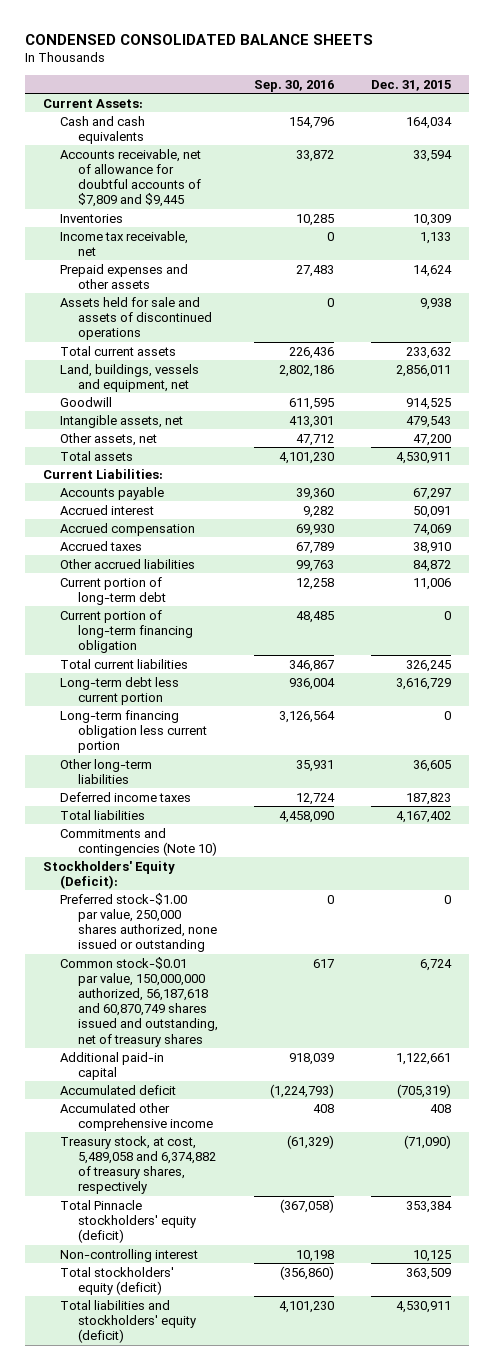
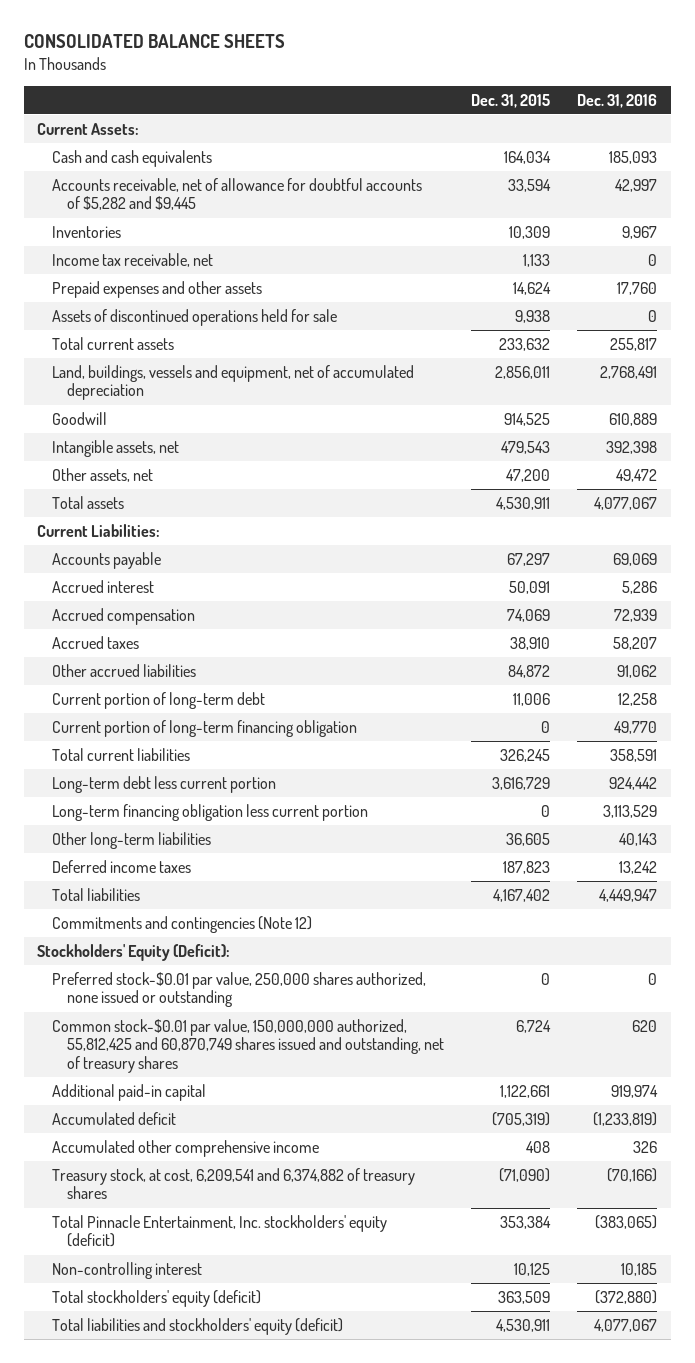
[24,33,373,45] CONDENSED CONSOLIDATED BALANCE SHEETS -> [23,34,285,49] CONSOLIDATED BALANCE SHEETS
[254,79,335,92] Sep. 30, 2016 -> none
none -> [577,93,658,108] Dec. 31, 2016
[60,148,202,208] Accounts receivable, net of allowance for doubtful accounts of $7,809 and $9,445 -> [52,177,423,211] Accounts receivable, net of allowance for doubtful accounts of $5,282 and $9,445
[60,296,212,341] Assets held for sale and assets of discontinued operations -> [52,308,338,326] Assets of discontinued operations held for sale
[60,363,200,392] Land, buildings, vessels and equipment, net -> [52,364,415,401] Land, buildings, vessels and equipment, net of accumulated depreciation
[60,827,217,856] Commitments and contingencies (Note 10) -> [52,915,313,933] Commitments and contingencies (Note 12)
[60,892,217,953] Preferred stock-$1.00 par value, 250,000 shares authorized, none issued or outstanding -> [52,971,427,1008] Preferred stock-$0.01 par value, 250,000 shares authorized, none issued or outstanding
[60,956,218,1047] Common stock-$0.01 par value, 150,000,000 authorized, 56,187,618 and 60,870,749 shares issued and outstanding, net of treasury shares -> [52,1018,444,1074] Common stock-$0.01 par value, 150,000,000 authorized, 55,812,425 and 60,870,749 shares issued and outstanding, net of treasury shares
[60,1135,216,1195] Treasury stock, at cost, 5,489,058 and 6,374,882 of treasury shares, respectively -> [52,1167,416,1200] Treasury stock, at cost, 6,209,541 and 6,374,882 of treasury shares
[60,1199,196,1244] Total Pinnacle stockholders' equity (deficit) -> [52,1214,388,1248] Total Pinnacle Entertainment, Inc. stockholders' equity (deficit)

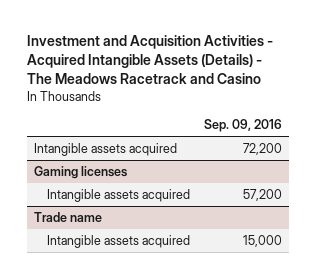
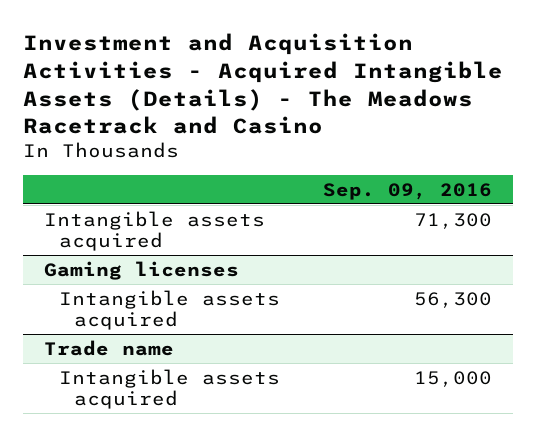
[242,142,282,155] 72,200 -> [413,212,492,229] 71,300
[242,188,282,201] 57,200 -> [413,291,492,308] 56,300

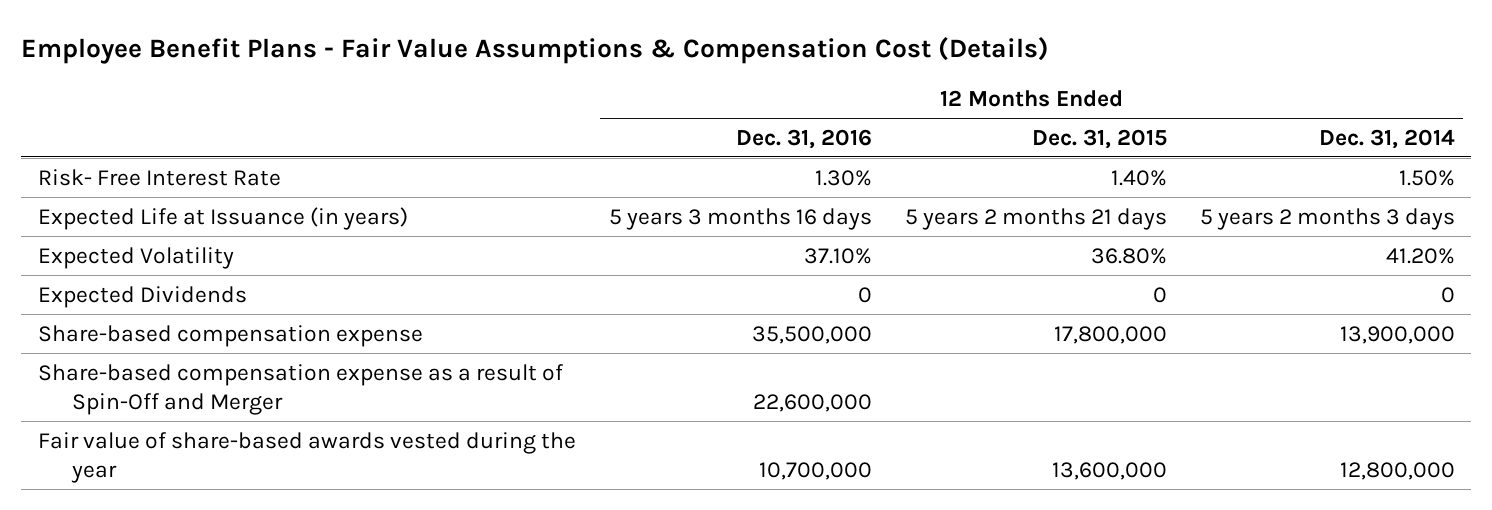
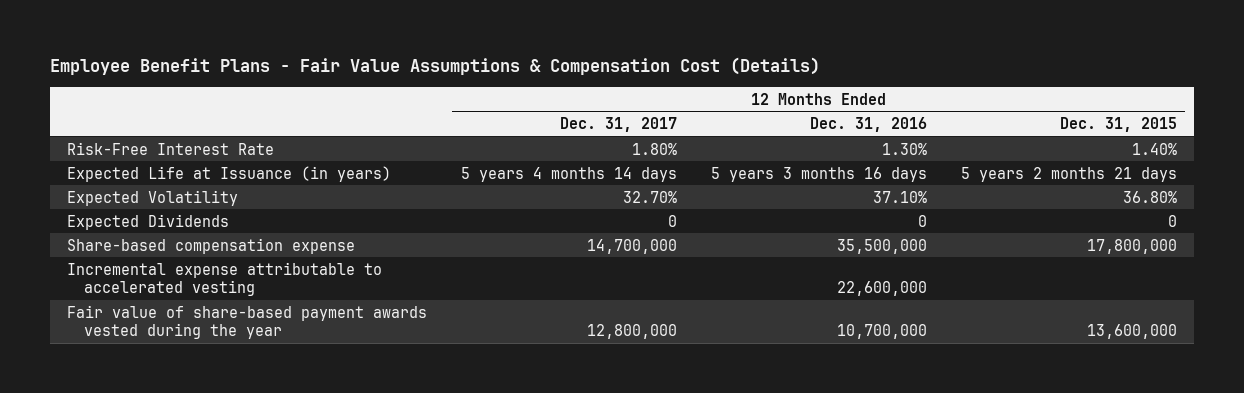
[1318,128,1455,149] Dec. 31, 2014 -> none
none -> [559,116,677,132] Dec. 31, 2017
[37,168,281,186] Risk- Free Interest Rate -> [66,141,274,155] Risk-Free Interest Rate
[37,363,563,416] Share-based compensation expense as a result of Spin-Off and Merger -> [66,261,382,297] Incremental expense attributable to accelerated vesting
[37,431,576,484] Fair value of share-based awards vested during the year -> [66,304,427,340] Fair value of share-based payment awards vested during the year

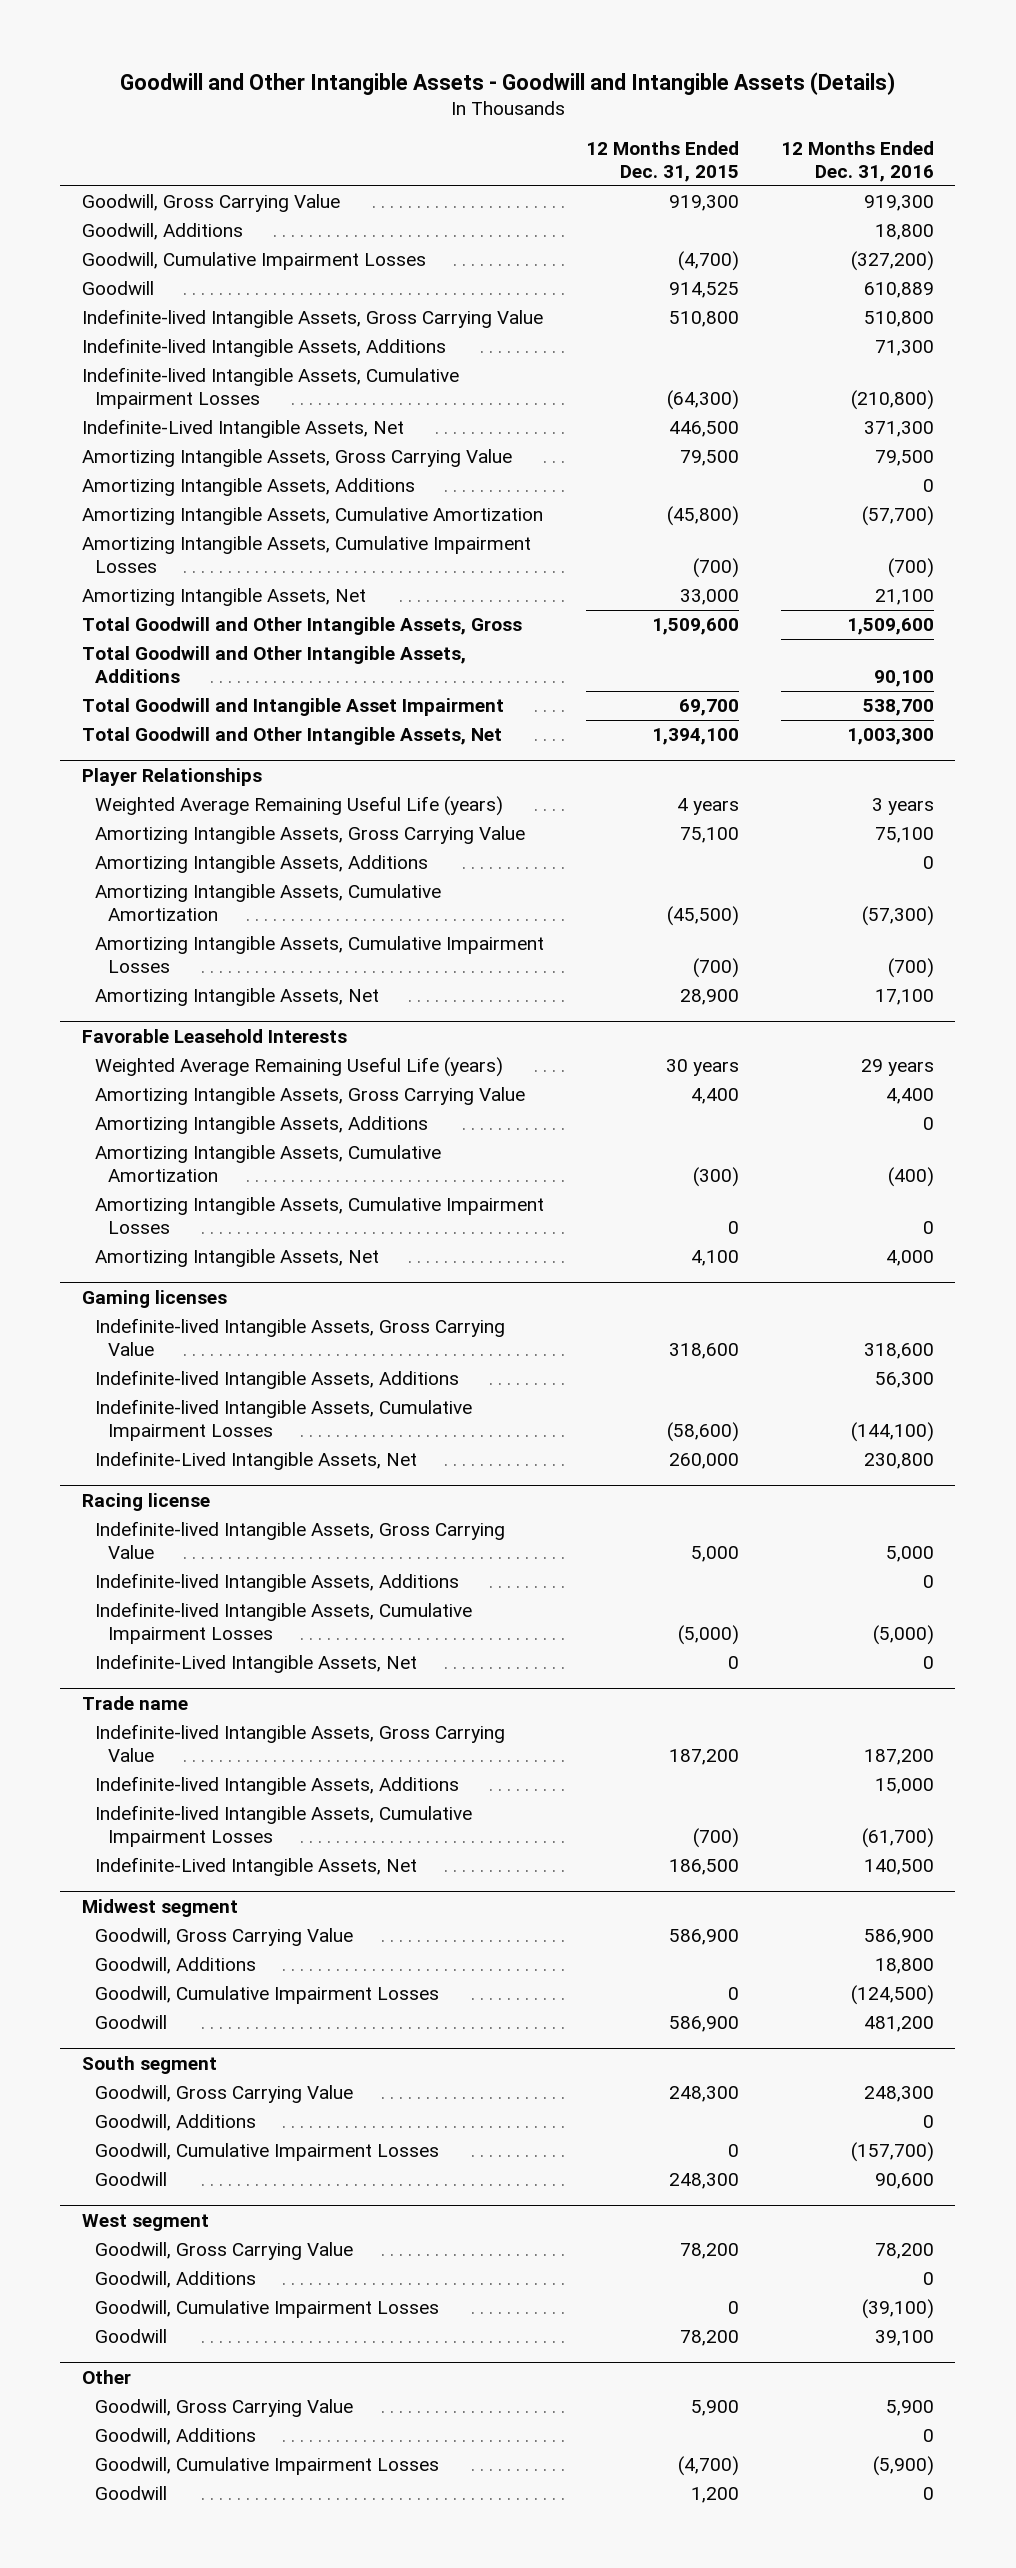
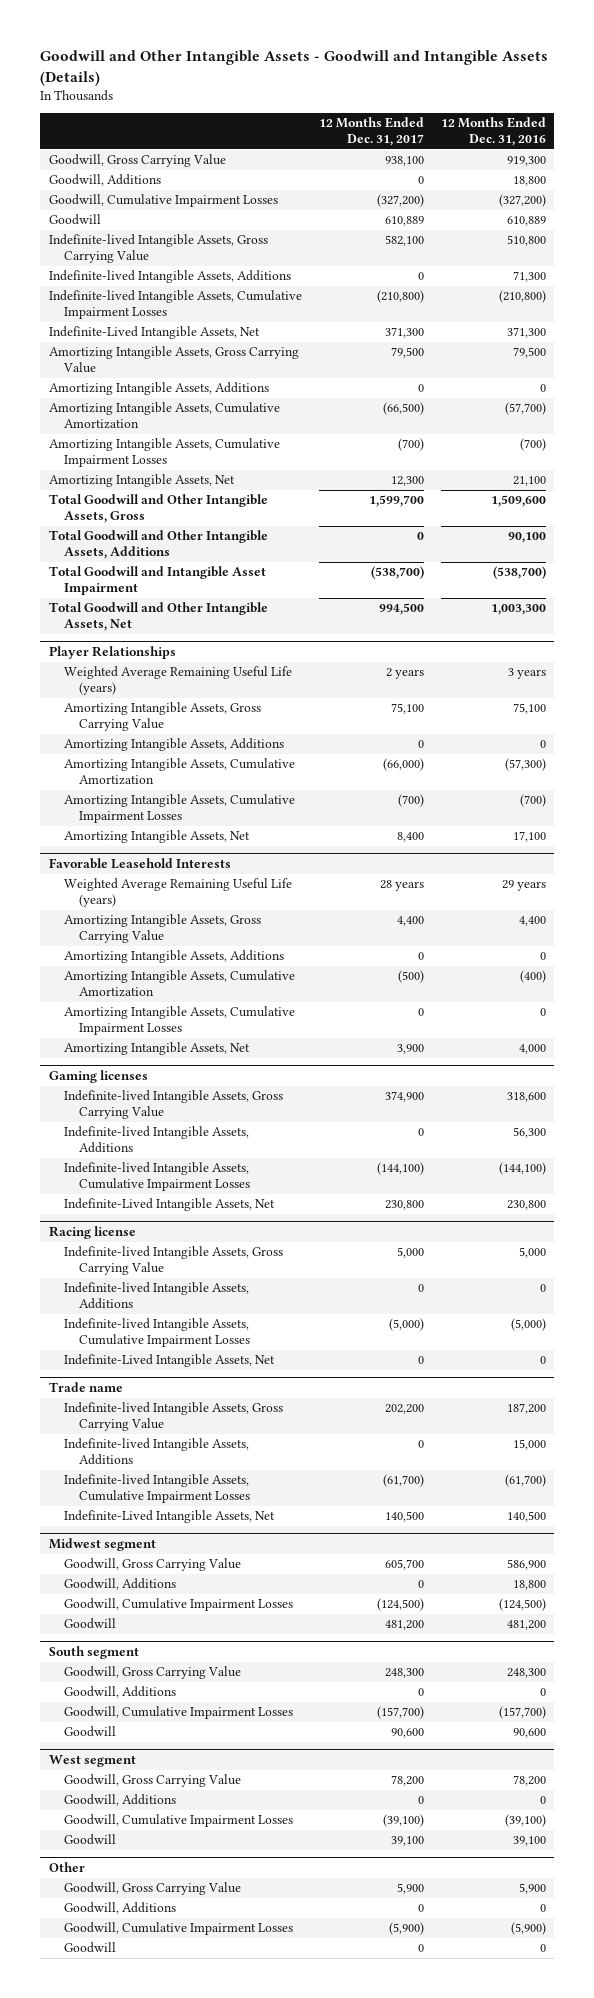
[586,141,740,182] 12 Months Ended Dec. 31, 2015 -> none
none -> [318,117,424,146] 12 Months Ended Dec. 31, 2017
[863,699,935,717] 538,700 -> [492,566,546,580] (538,700)

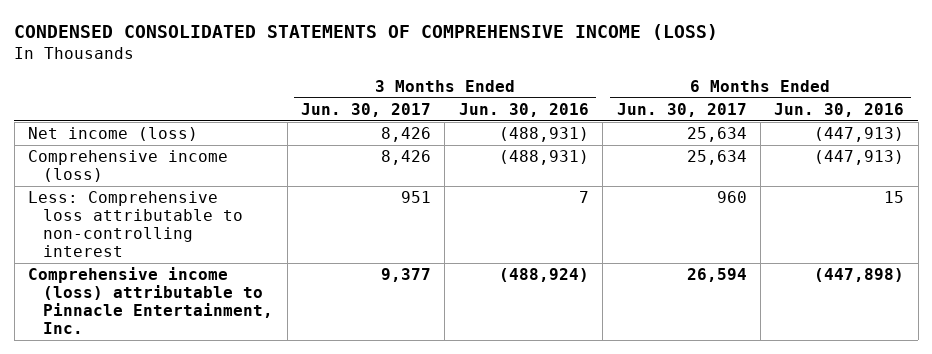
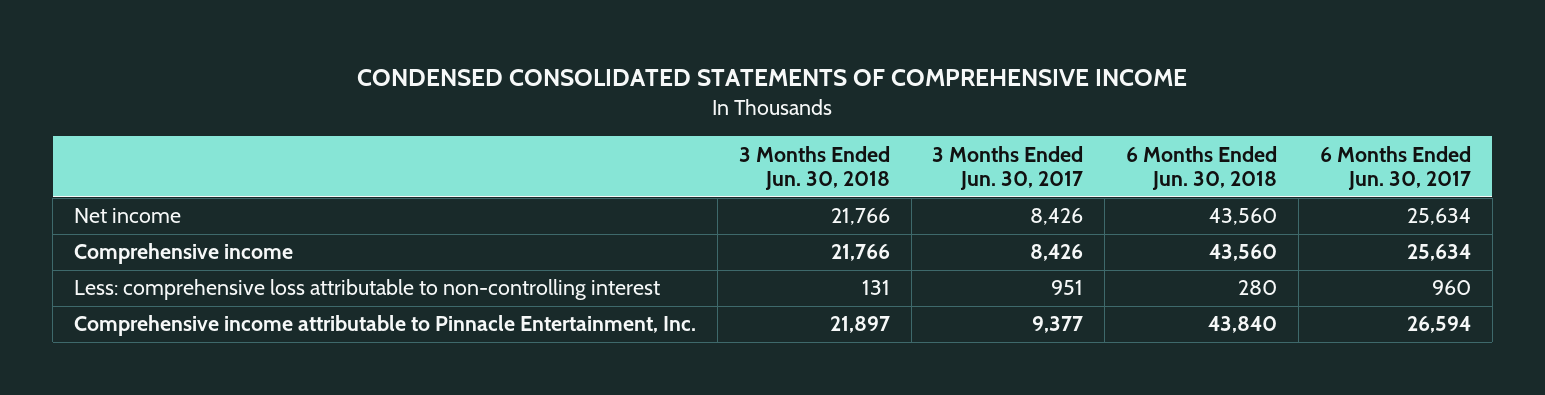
[14,24,719,41] CONDENSED CONSOLIDATED STATEMENTS OF COMPREHENSIVE INCOME (LOSS) -> [357,68,1188,86] CONDENSED CONSOLIDATED STATEMENTS OF COMPREHENSIVE INCOME
[458,103,589,118] Jun. 30, 2016 -> none
[774,103,905,118] Jun. 30, 2016 -> none
none -> [738,145,890,191] 3 Months Ended Jun. 30, 2018
none -> [1126,145,1278,191] 6 Months Ended Jun. 30, 2018
[28,127,199,142] Net income (loss) -> [73,208,181,224] Net income
[28,150,229,183] Comprehensive income (loss) -> [73,243,293,265] Comprehensive income
[28,191,244,258] Less: Comprehensive loss attributable to non-controlling interest -> [73,279,660,301] Less: comprehensive loss attributable to non-controlling interest
[28,267,274,335] Comprehensive income (loss) attributable to Pinnacle Entertainment, Inc. -> [73,315,696,337] Comprehensive income attributable to Pinnacle Entertainment, Inc.

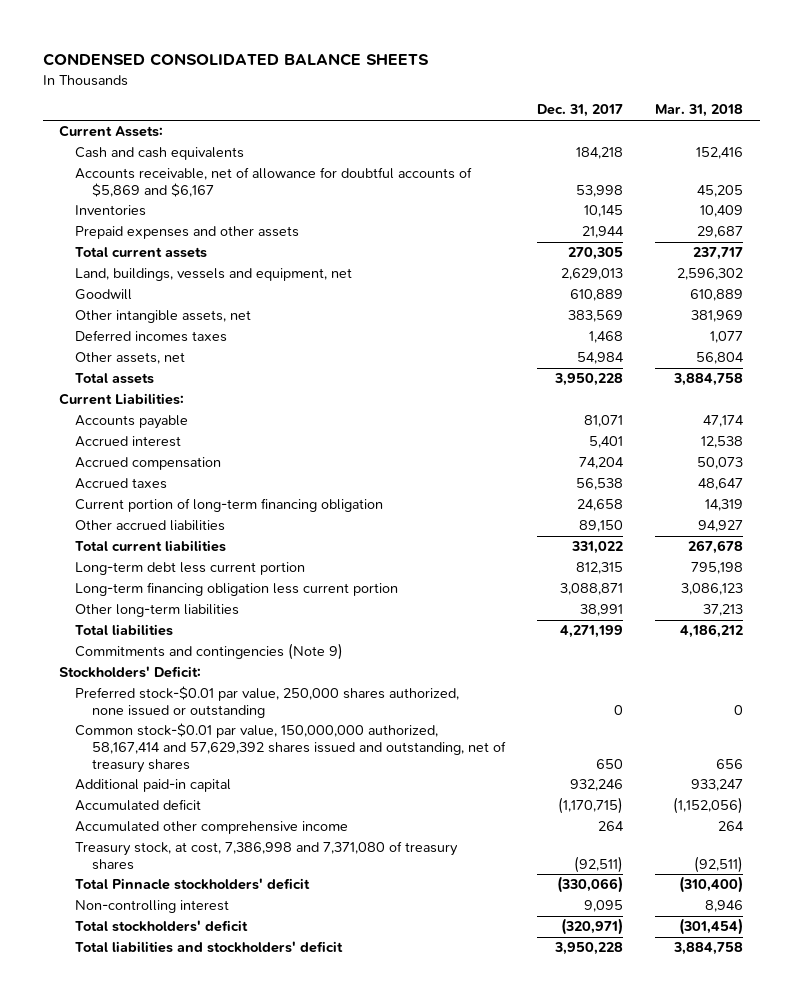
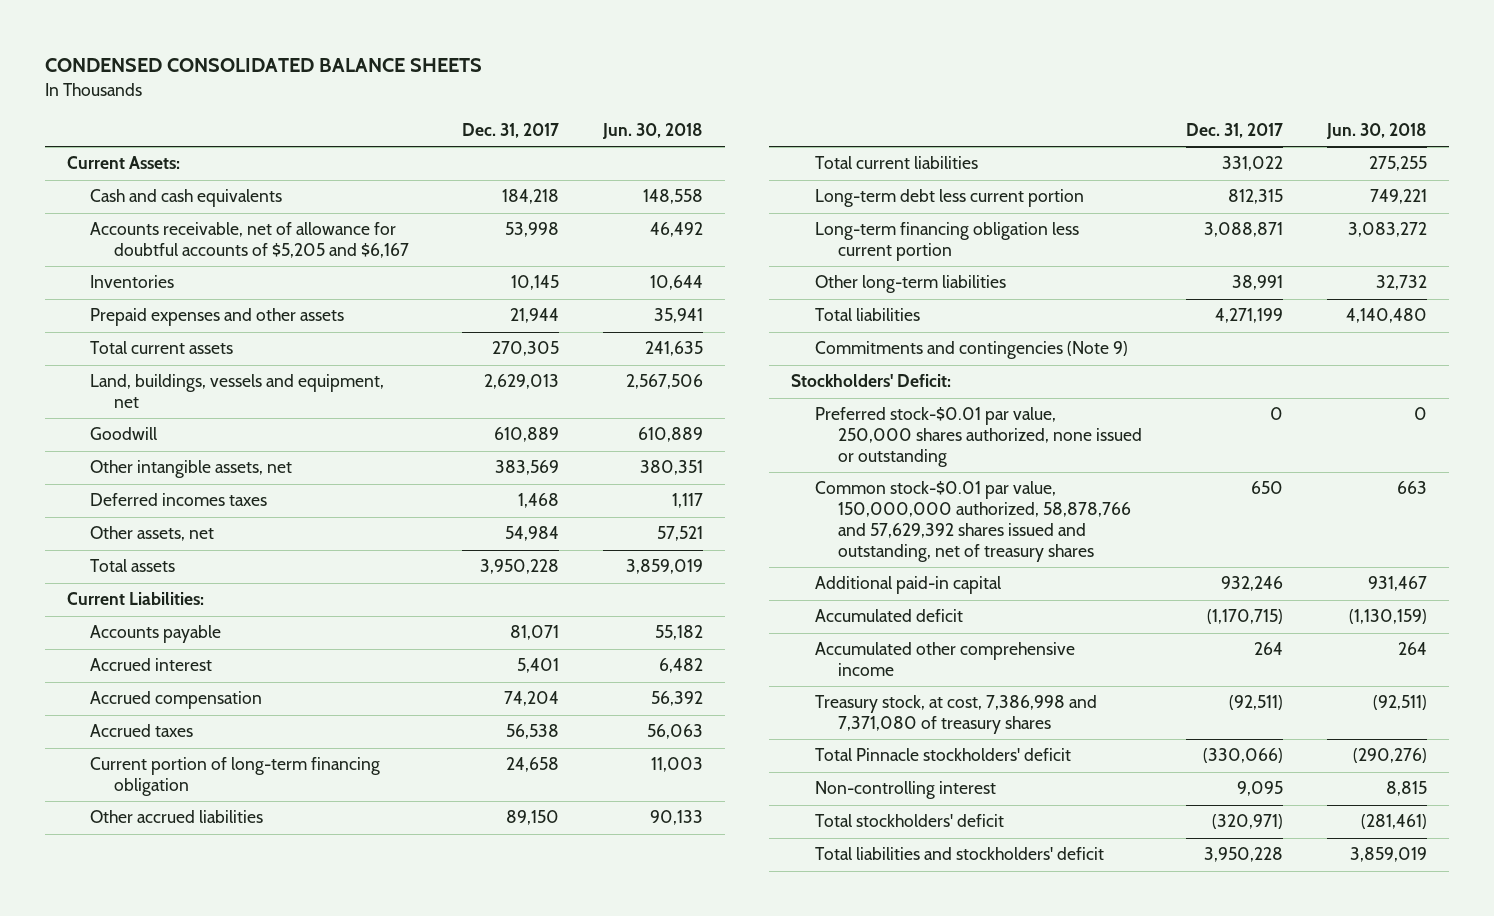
[655,104,744,118] Mar. 31, 2018 -> none
none -> [602,123,704,140] Jun. 30, 2018
[75,167,473,197] Accounts receivable, net of allowance for doubtful accounts of $5,869 and $6,167 -> [90,222,409,259] Accounts receivable, net of allowance for doubtful accounts of $5,205 and $6,167
[75,723,506,773] Common stock-$0.01 par value, 150,000,000 authorized, 58,167,414 and 57,629,392 shares issued and outstanding, net of treasury shares -> [814,481,1131,562] Common stock-$0.01 par value, 150,000,000 authorized, 58,878,766 and 57,629,392 shares issued and outstanding, net of treasury shares

